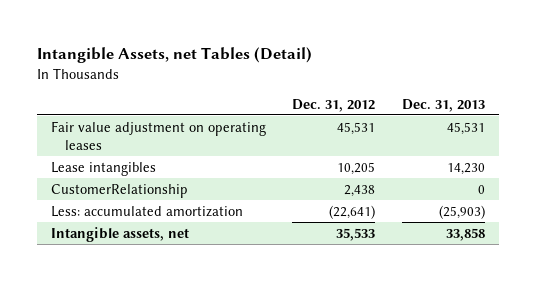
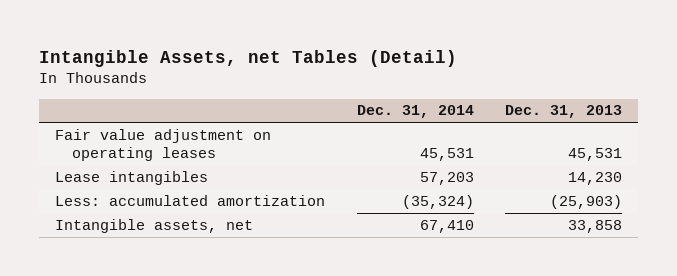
[292,98,376,112] Dec. 31, 2012 -> none
none -> [356,105,474,119] Dec. 31, 2014
[50,183,188,198] CustomerRelationship -> none

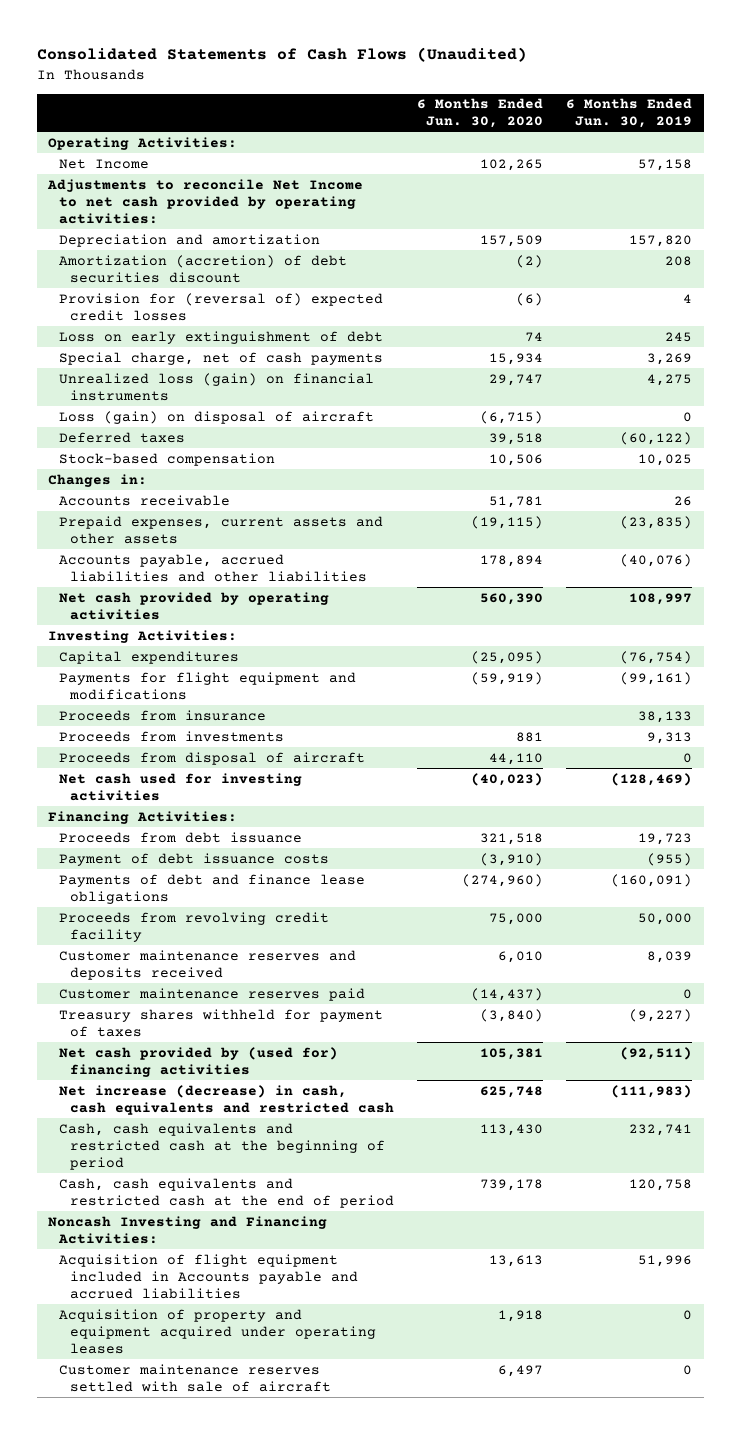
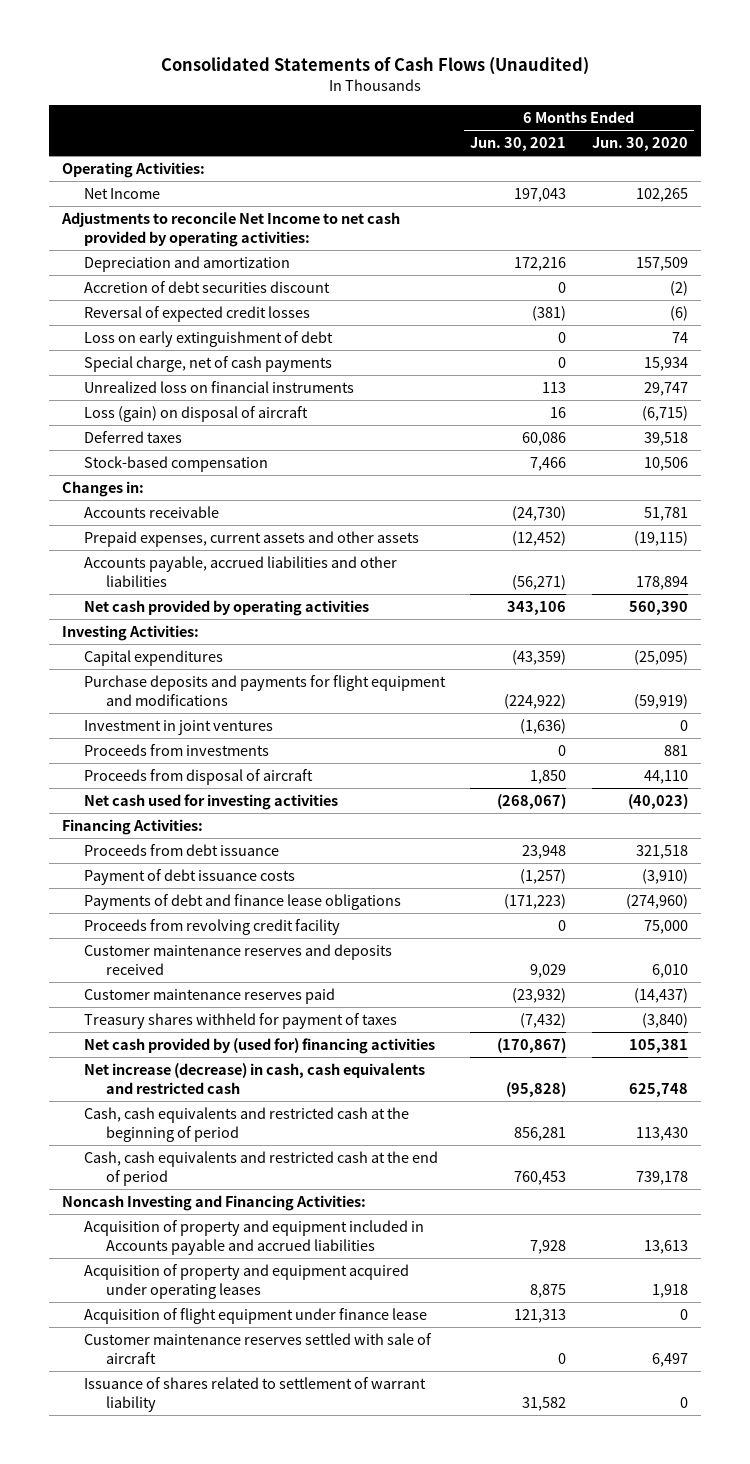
[566,98,693,129] 6 Months Ended Jun. 30, 2019 -> none
none -> [470,136,567,151] Jun. 30, 2021
[59,254,348,283] Amortization (accretion) of debt securities discount -> [83,280,330,293] Accretion of debt securities discount
[59,292,384,321] Provision for (reversal of) expected credit losses -> [83,305,310,322] Reversal of expected credit losses
[59,372,375,401] Unrealized loss (gain) on financial instruments -> [83,380,354,393] Unrealized loss on financial instruments
[59,709,267,721] Proceeds from insurance -> none
[59,671,357,700] Payments for flight equipment and modifications -> [83,674,446,706] Purchase deposits and payments for flight equipment and modifications
none -> [83,719,273,735] Investment in joint ventures
[59,1253,359,1299] Acquisition of flight equipment included in Accounts payable and accrued liabilities -> [83,1219,424,1255] Acquisition of property and equipment included in Accounts payable and accrued liabilities
none -> [83,1307,427,1324] Acquisition of flight equipment under finance lease
none -> [83,1376,426,1412] Issuance of shares related to settlement of warrant liability

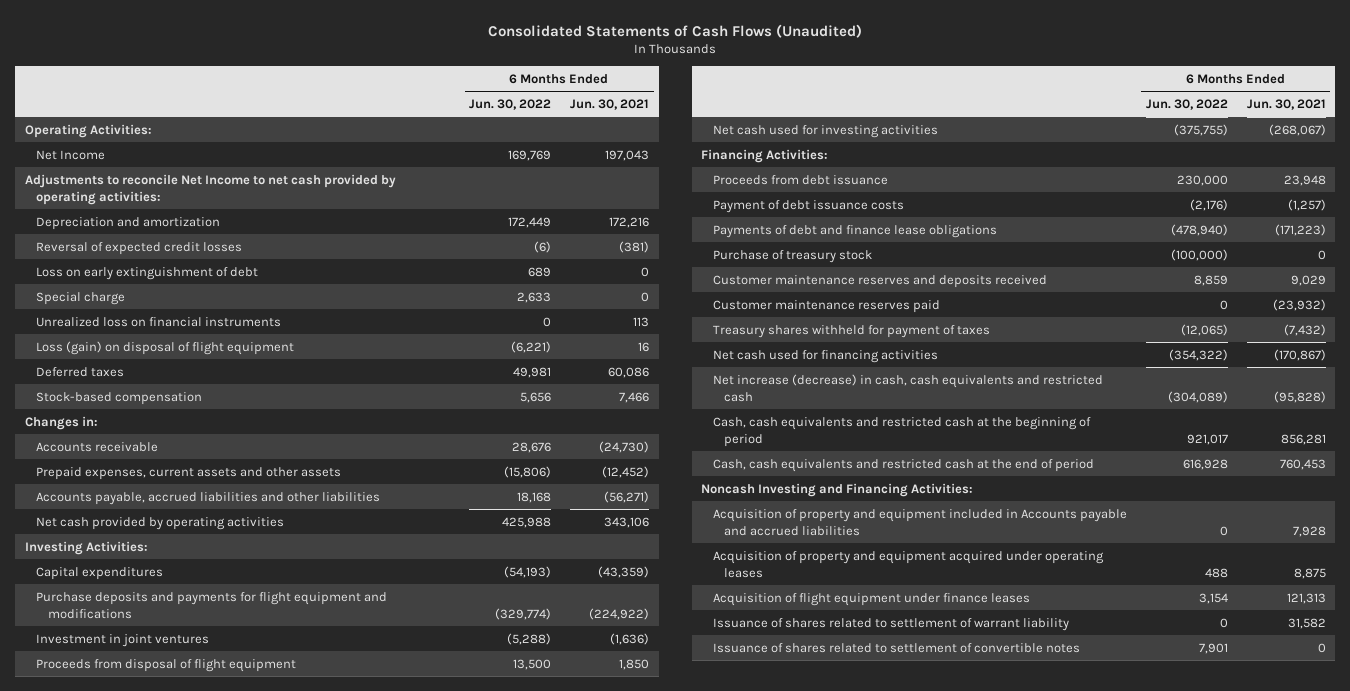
[592,136,689,151] Jun. 30, 2020 -> none
none -> [469,99,552,111] Jun. 30, 2022
[83,280,330,293] Accretion of debt securities discount -> none
[83,355,332,372] Special charge, net of cash payments -> none
none -> [36,291,126,305] Special charge
[83,405,308,422] Loss (gain) on disposal of aircraft -> [36,340,295,355] Loss (gain) on disposal of flight equipment
[83,743,269,756] Proceeds from investments -> none
[83,768,313,785] Proceeds from disposal of aircraft -> [36,658,297,672] Proceeds from disposal of flight equipment
[83,918,340,935] Proceeds from revolving credit facility -> none
none -> [712,249,872,263] Purchase of treasury stock
[83,1037,435,1054] Net cash provided by (used for) financing activities -> [712,349,938,363] Net cash used for financing activities
[83,1332,432,1364] Customer maintenance reserves settled with sale of aircraft -> none
[83,1307,427,1324] Acquisition of flight equipment under finance lease -> [712,592,1030,606] Acquisition of flight equipment under finance leases
none -> [712,642,1080,653] Issuance of shares related to settlement of convertible notes

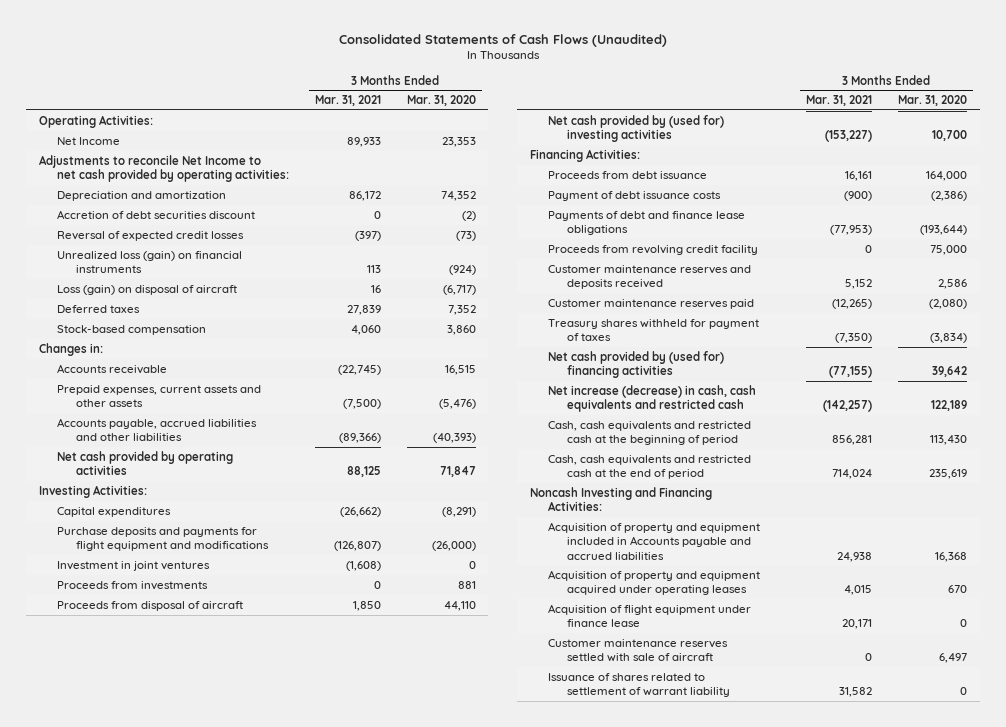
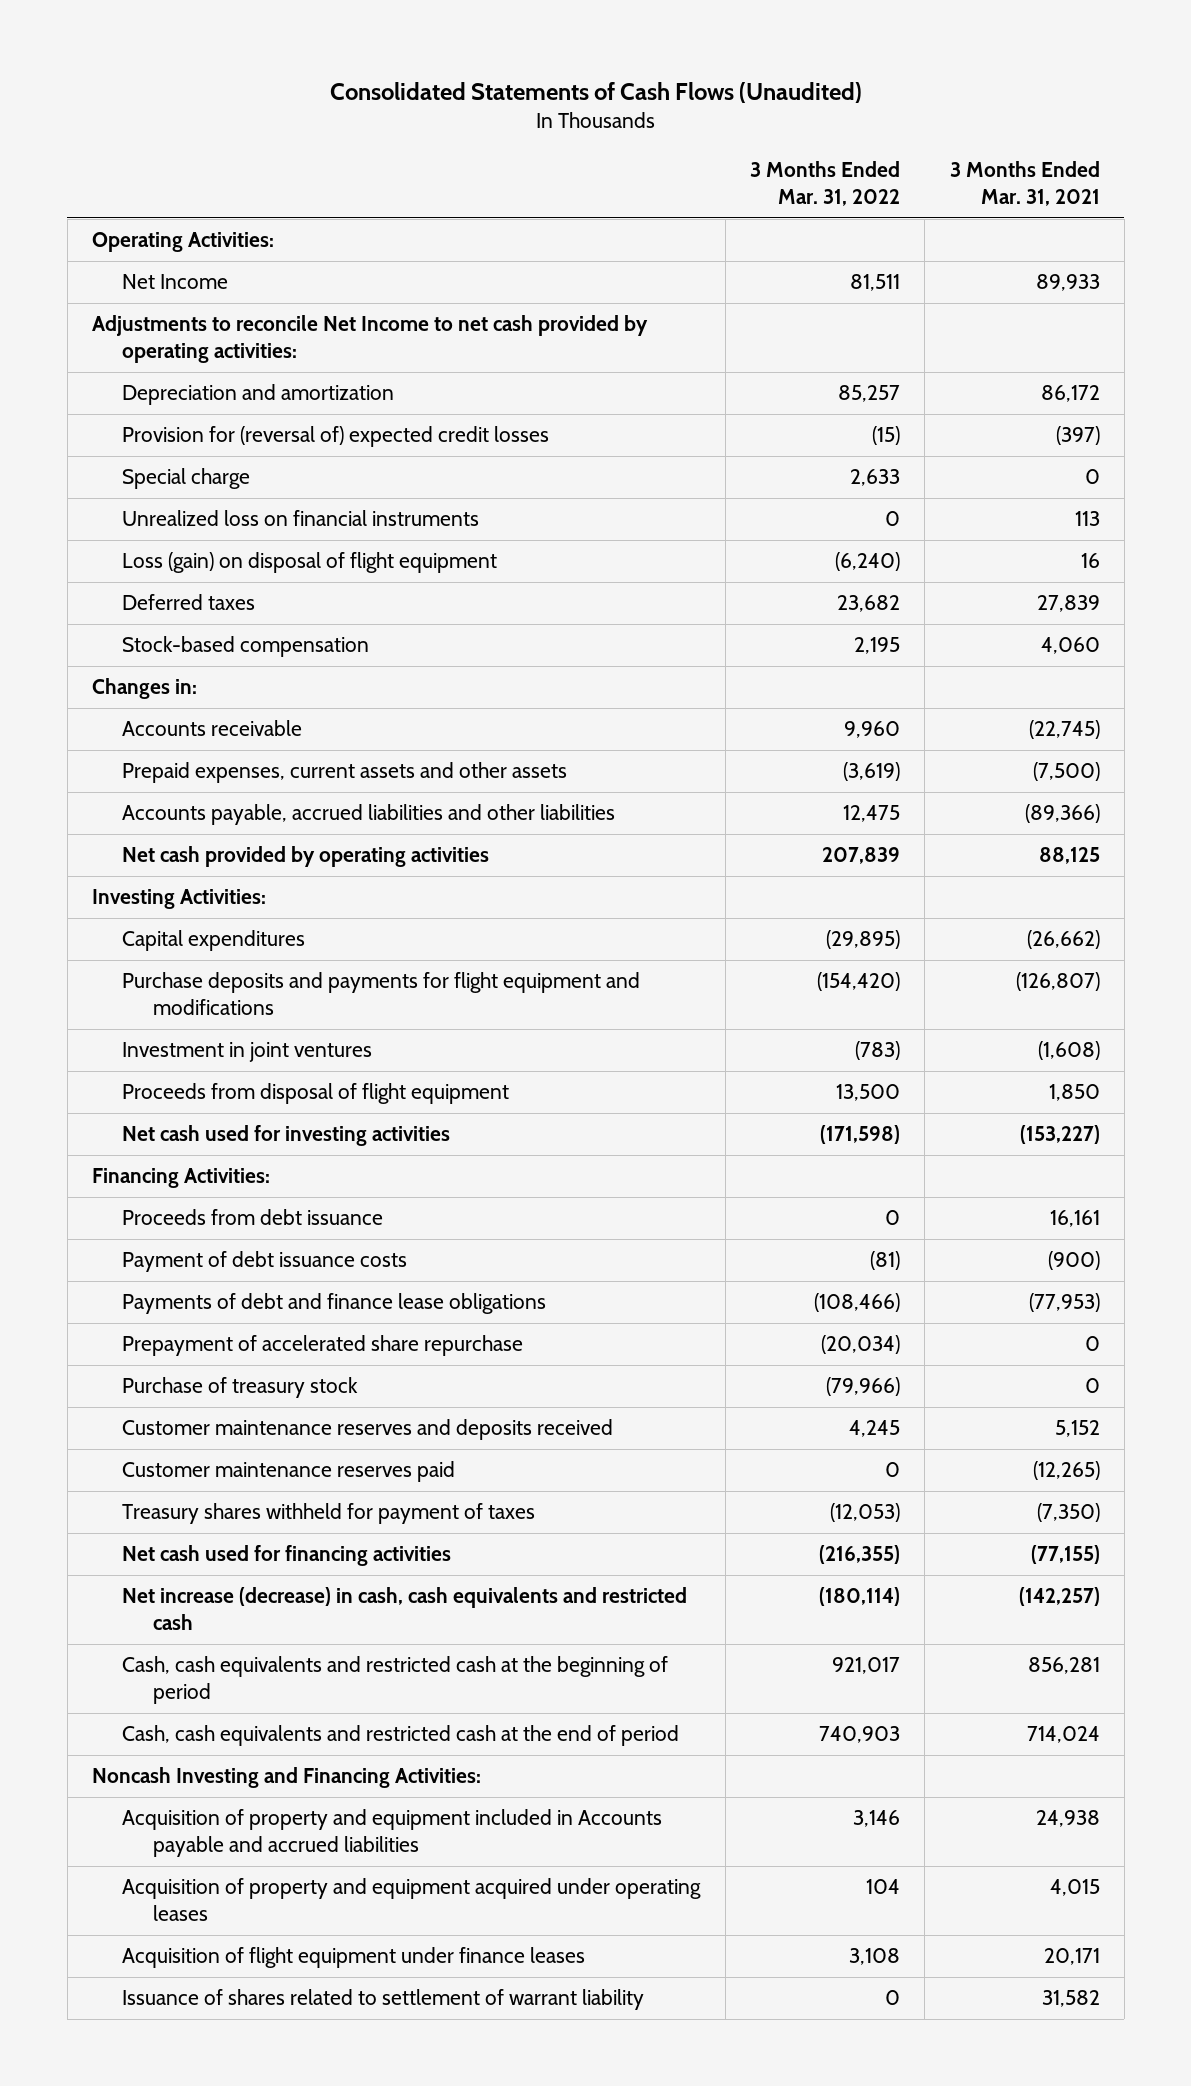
[406,95,476,107] Mar. 31, 2020 -> none
none -> [749,161,900,206] 3 Months Ended Mar. 31, 2022
[57,209,256,219] Accretion of debt securities discount -> none
[57,230,245,241] Reversal of expected credit losses -> [122,426,550,448] Provision for (reversal of) expected credit losses
none -> [122,468,251,490] Special charge
[57,250,243,274] Unrealized loss (gain) on financial instruments -> [122,510,480,527] Unrealized loss on financial instruments
[57,284,238,295] Loss (gain) on disposal of aircraft -> [122,552,498,574] Loss (gain) on disposal of flight equipment
[57,580,209,590] Proceeds from investments -> none
[57,600,244,611] Proceeds from disposal of aircraft -> [122,1083,510,1105] Proceeds from disposal of flight equipment
[548,114,725,143] Net cash provided by (used for) investing activities -> [122,1125,451,1147] Net cash used for investing activities
[548,244,759,255] Proceeds from revolving credit facility -> none
none -> [122,1335,524,1357] Prepayment of accelerated share repurchase
none -> [122,1377,359,1399] Purchase of treasury stock
[548,350,725,379] Net cash provided by (used for) financing activities -> [122,1545,452,1567] Net cash used for financing activities
[548,638,729,663] Customer maintenance reserves settled with sale of aircraft -> none
[548,603,752,628] Acquisition of flight equipment under finance lease -> [122,1947,586,1969] Acquisition of flight equipment under finance leases

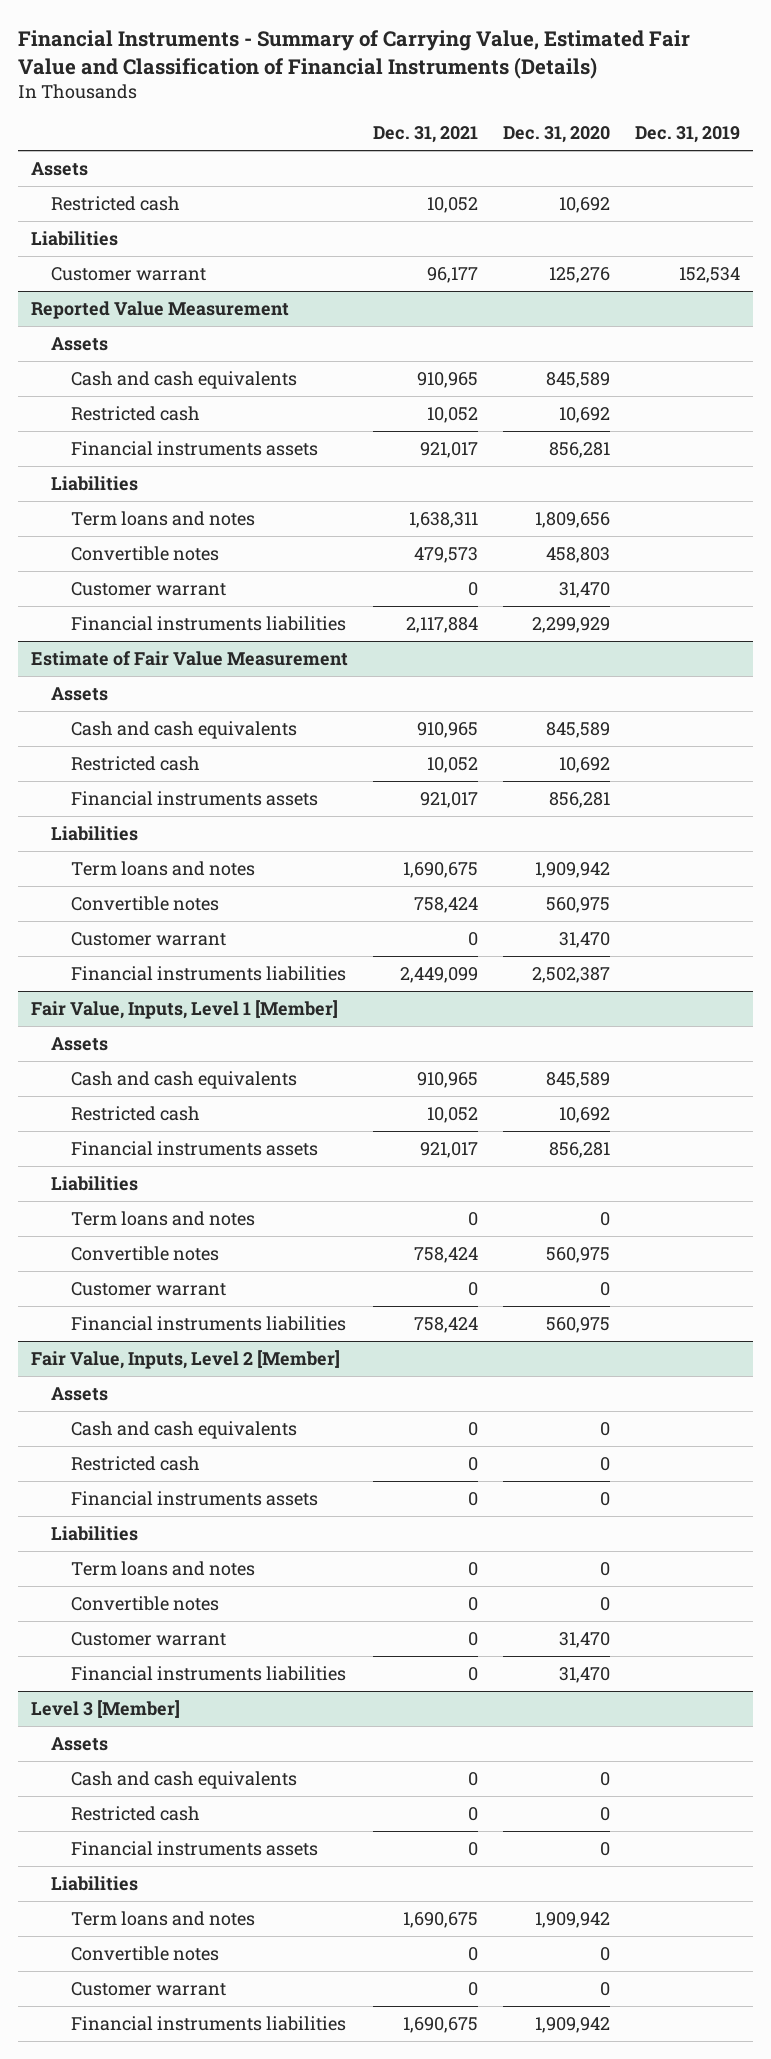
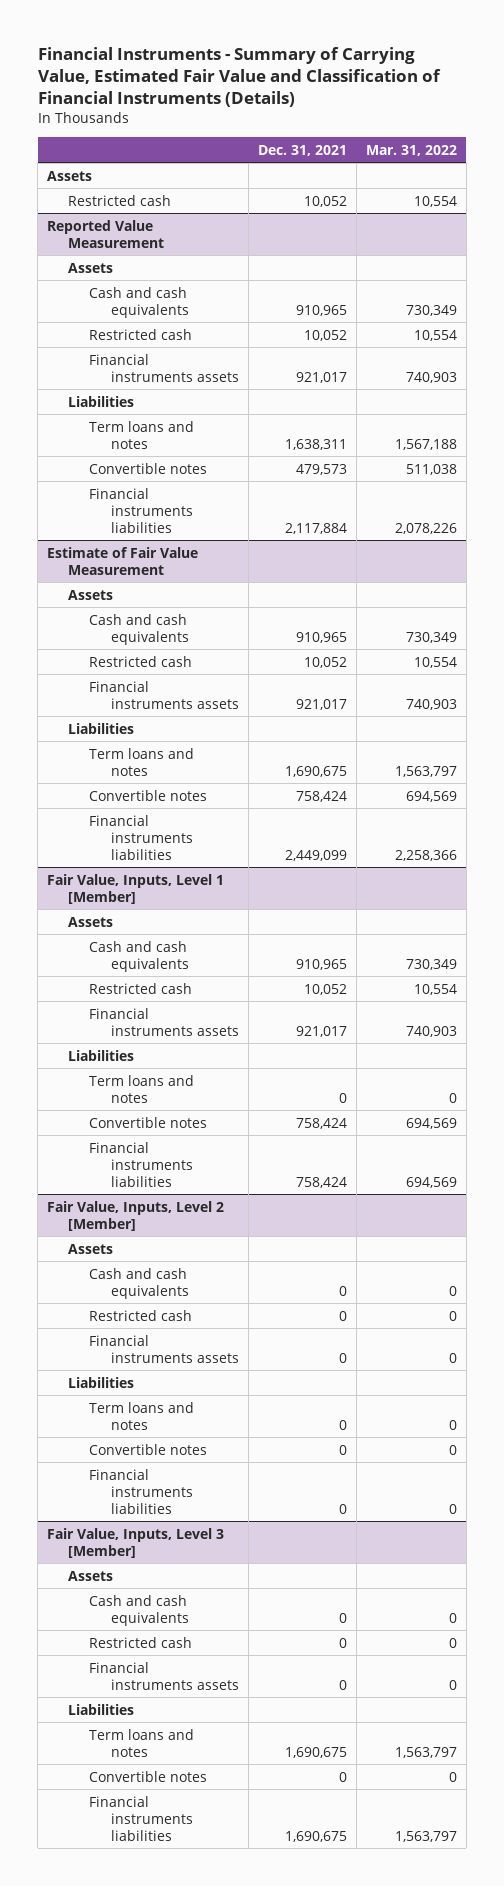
[502,126,610,144] Dec. 31, 2020 -> none
[635,126,741,144] Dec. 31, 2019 -> none
none -> [365,144,457,156] Mar. 31, 2022
[30,230,118,246] Liabilities -> none
[50,266,206,281] Customer warrant -> none
[70,581,226,596] Customer warrant -> none
[70,931,226,946] Customer warrant -> none
[70,1281,226,1296] Customer warrant -> none
[70,1631,226,1646] Customer warrant -> none
[30,1699,180,1718] Level 3 [Member] -> [47,1527,225,1558] Fair Value, Inputs, Level 3 [Member]
[70,1981,226,1996] Customer warrant -> none

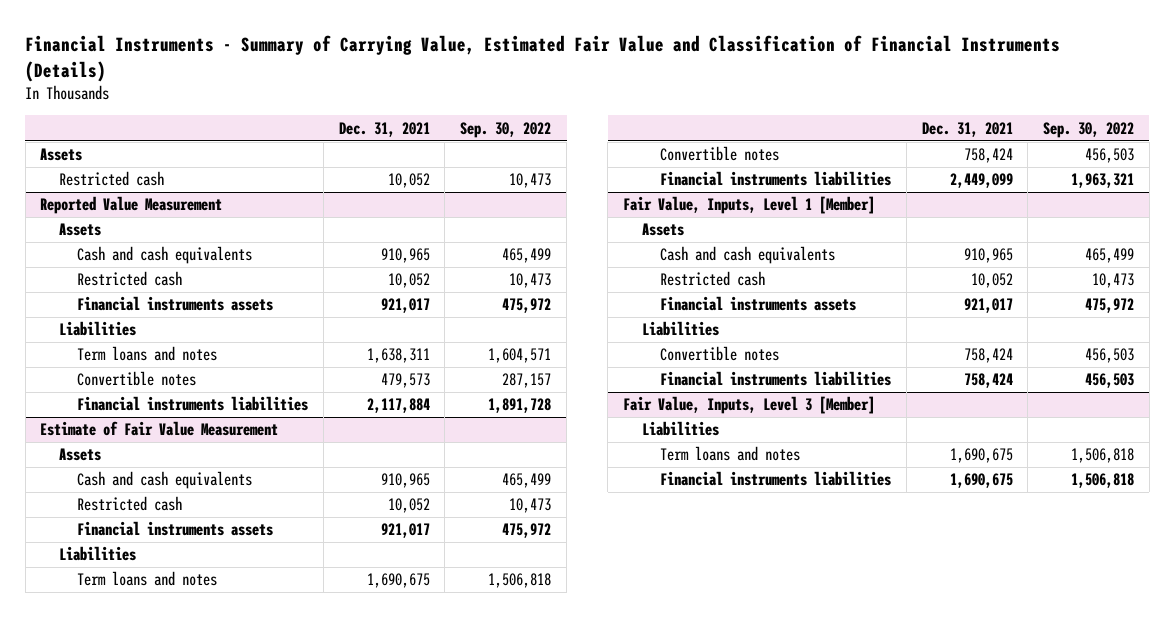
[365,144,457,156] Mar. 31, 2022 -> none
none -> [460,121,552,138] Sep. 30, 2022
[89,1074,195,1103] Term loans and notes -> none
[47,1200,225,1231] Fair Value, Inputs, Level 2 [Member] -> none
[68,1243,114,1254] Assets -> none
[89,1267,189,1299] Cash and cash equivalents -> none
[89,1309,193,1321] Restricted cash -> none
[89,1334,239,1363] Financial instruments assets -> none
[68,1376,135,1388] Liabilities -> none
[89,1401,195,1430] Term loans and notes -> none
[89,1443,208,1455] Convertible notes -> none
[89,1468,193,1514] Financial instruments liabilities -> none
[68,1570,114,1581] Assets -> none
[89,1594,189,1626] Cash and cash equivalents -> none
[89,1636,193,1648] Restricted cash -> none
[89,1661,239,1690] Financial instruments assets -> none
[89,1770,208,1782] Convertible notes -> none

